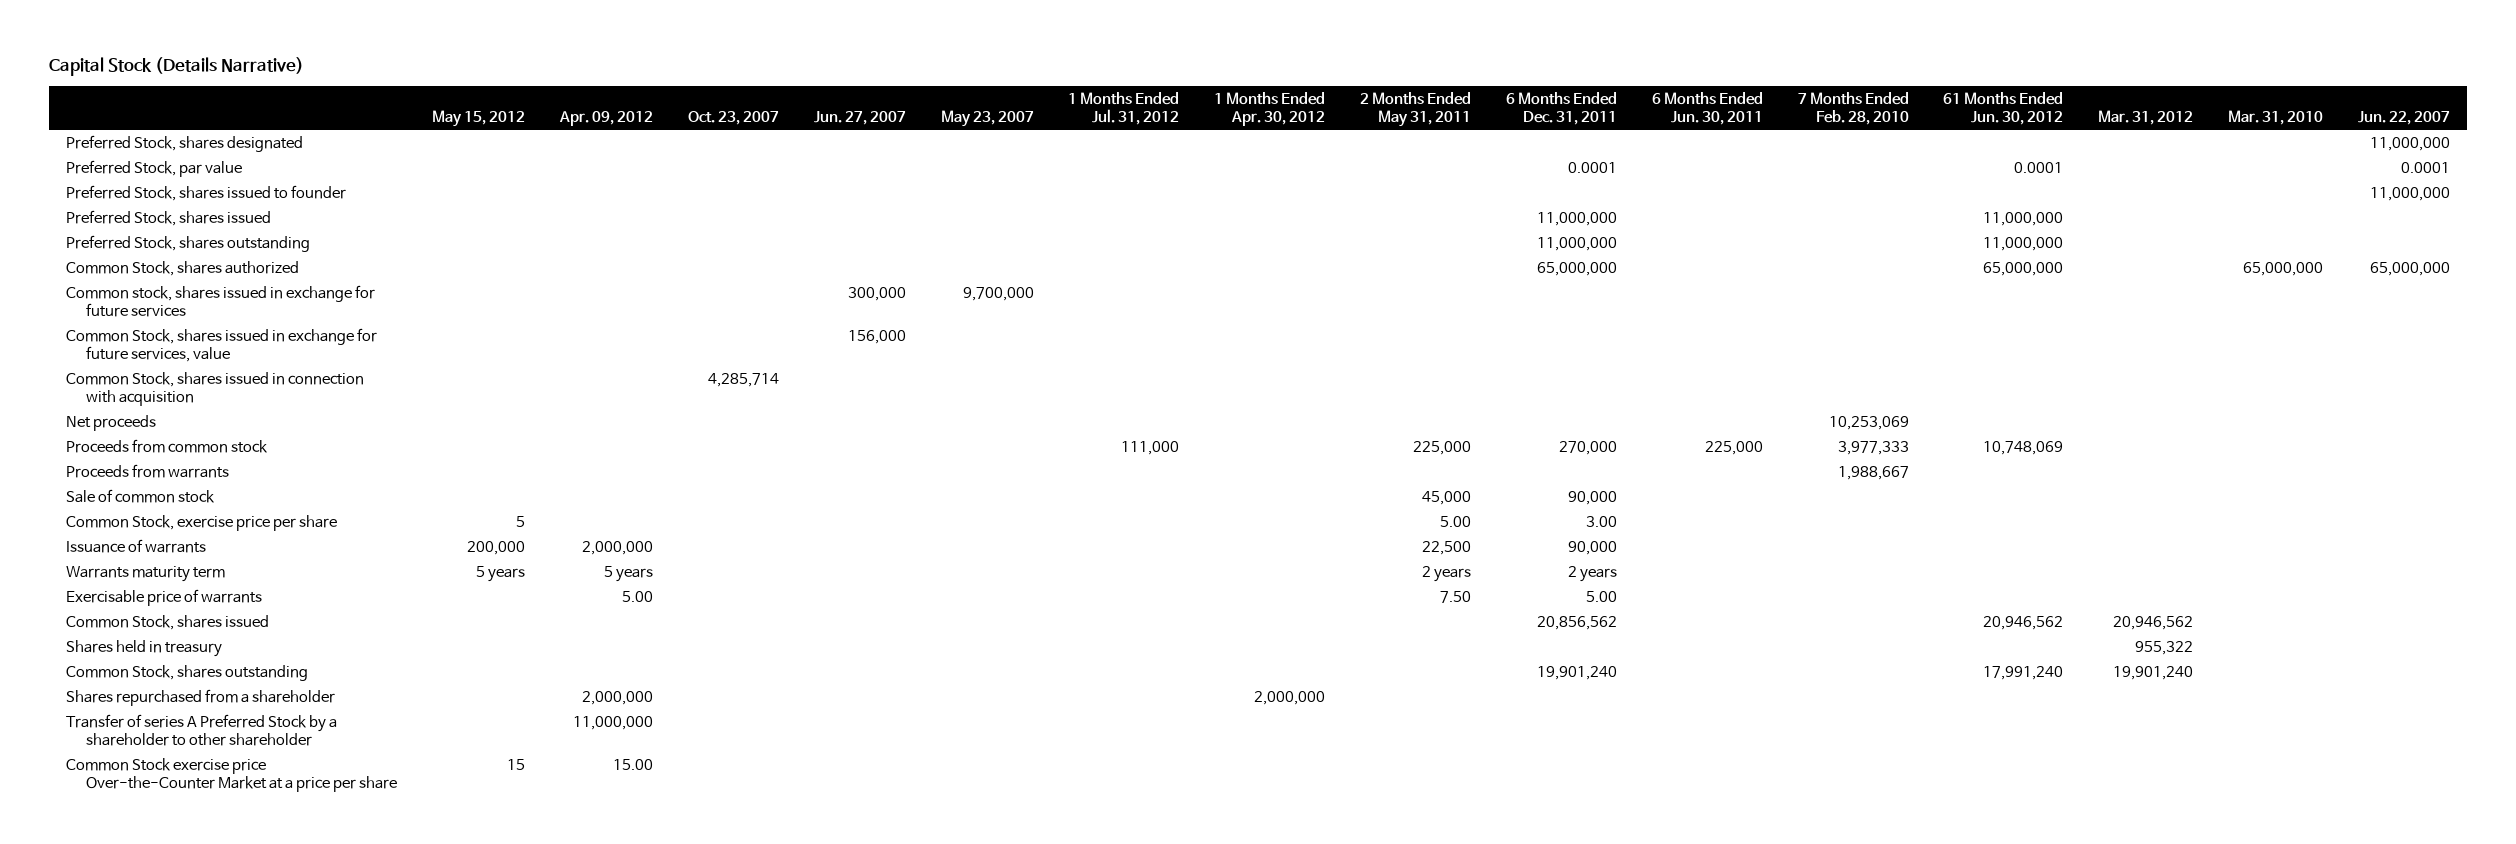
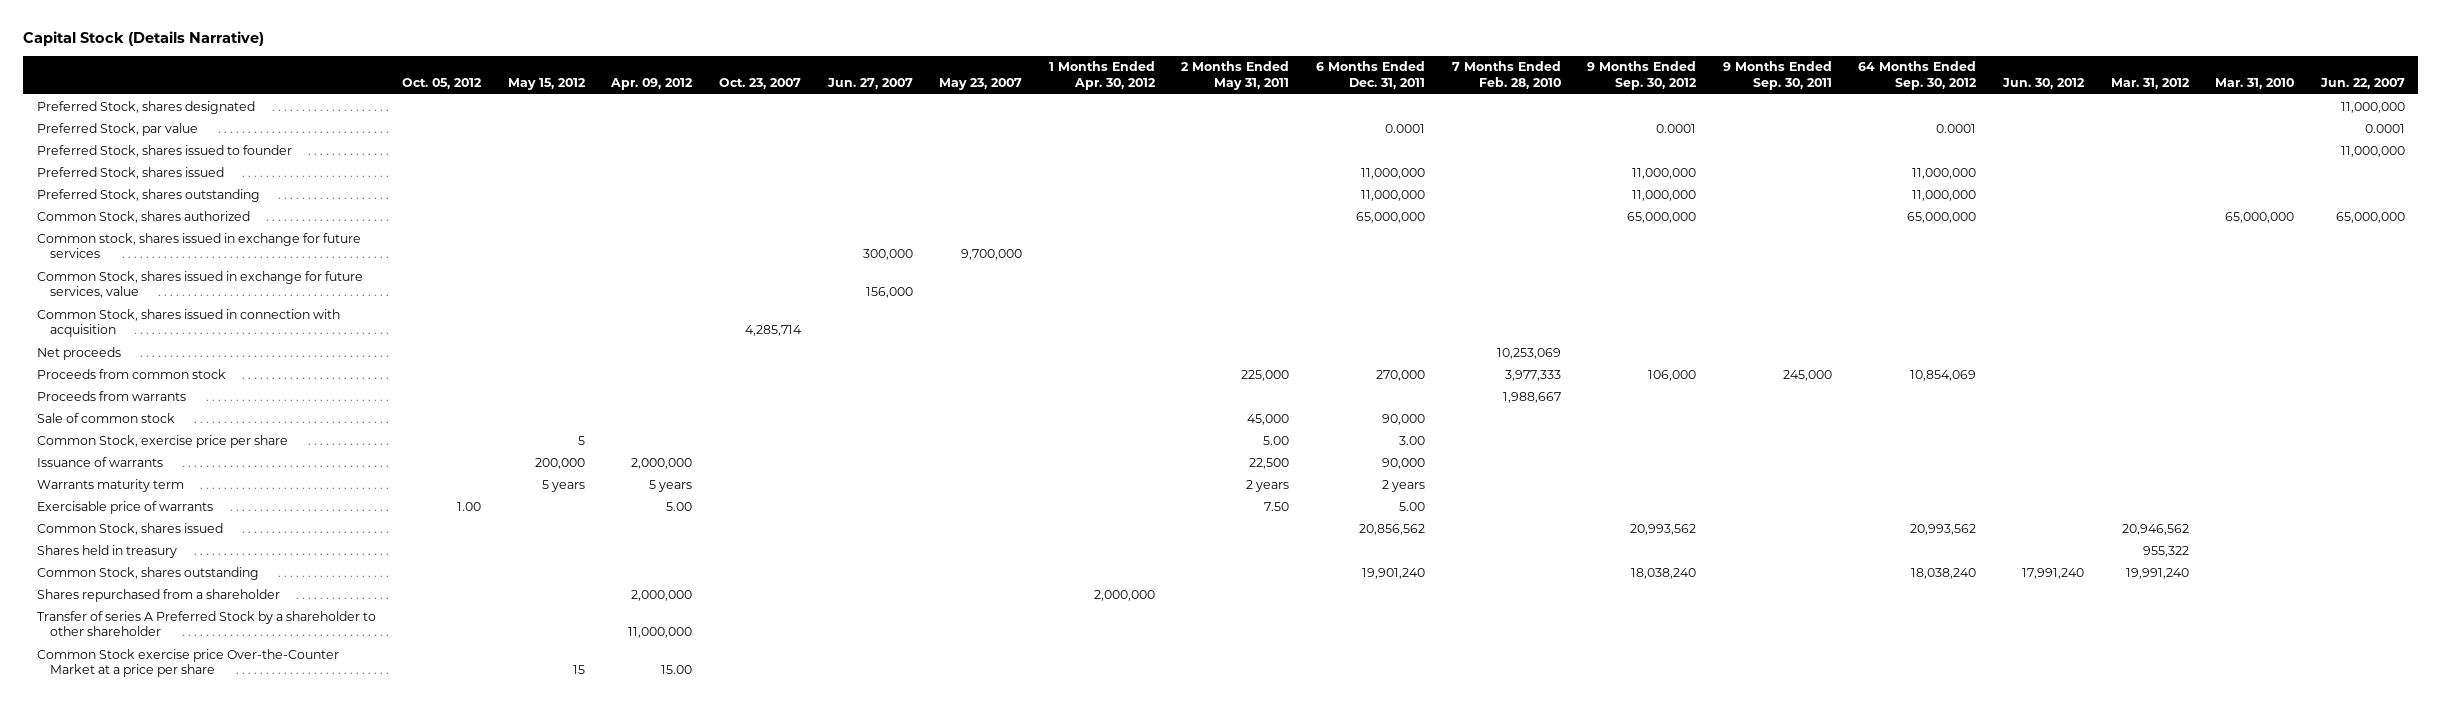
[1068,91,1180,125] 1 Months Ended Jul. 31, 2012 -> none
[1651,91,1763,125] 6 Months Ended Jun. 30, 2011 -> none
[1943,91,2064,125] 61 Months Ended Jun. 30, 2012 -> none
none -> [402,78,483,90] Oct. 05, 2012
none -> [1587,61,1698,91] 9 Months Ended Sep. 30, 2012
none -> [1722,61,1832,91] 9 Months Ended Sep. 30, 2011
none -> [1858,61,1978,91] 64 Months Ended Sep. 30, 2012
none -> [2001,78,2085,90] Jun. 30, 2012
[2113,665,2194,680] 19,901,240 -> [2125,567,2189,579] 19,991,240

